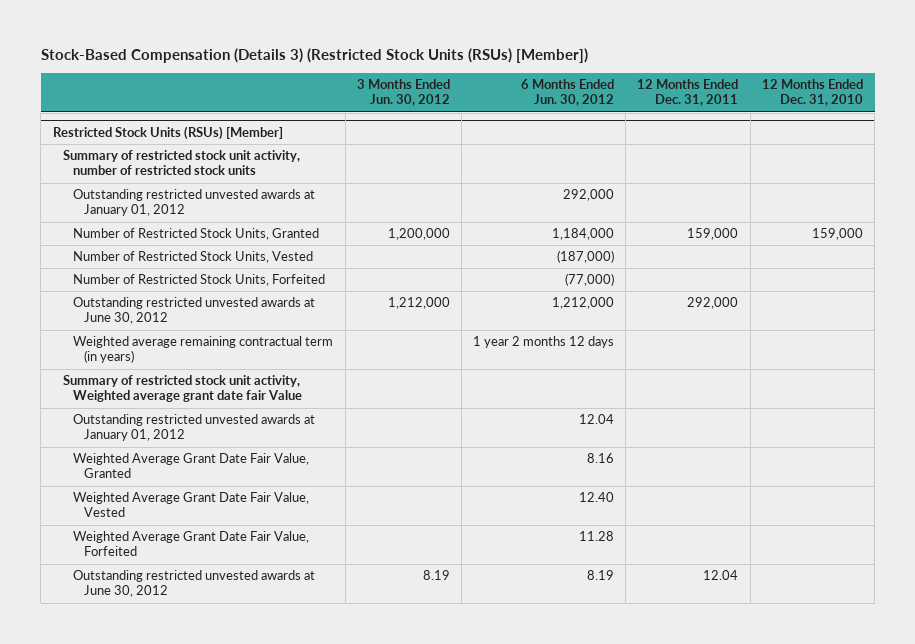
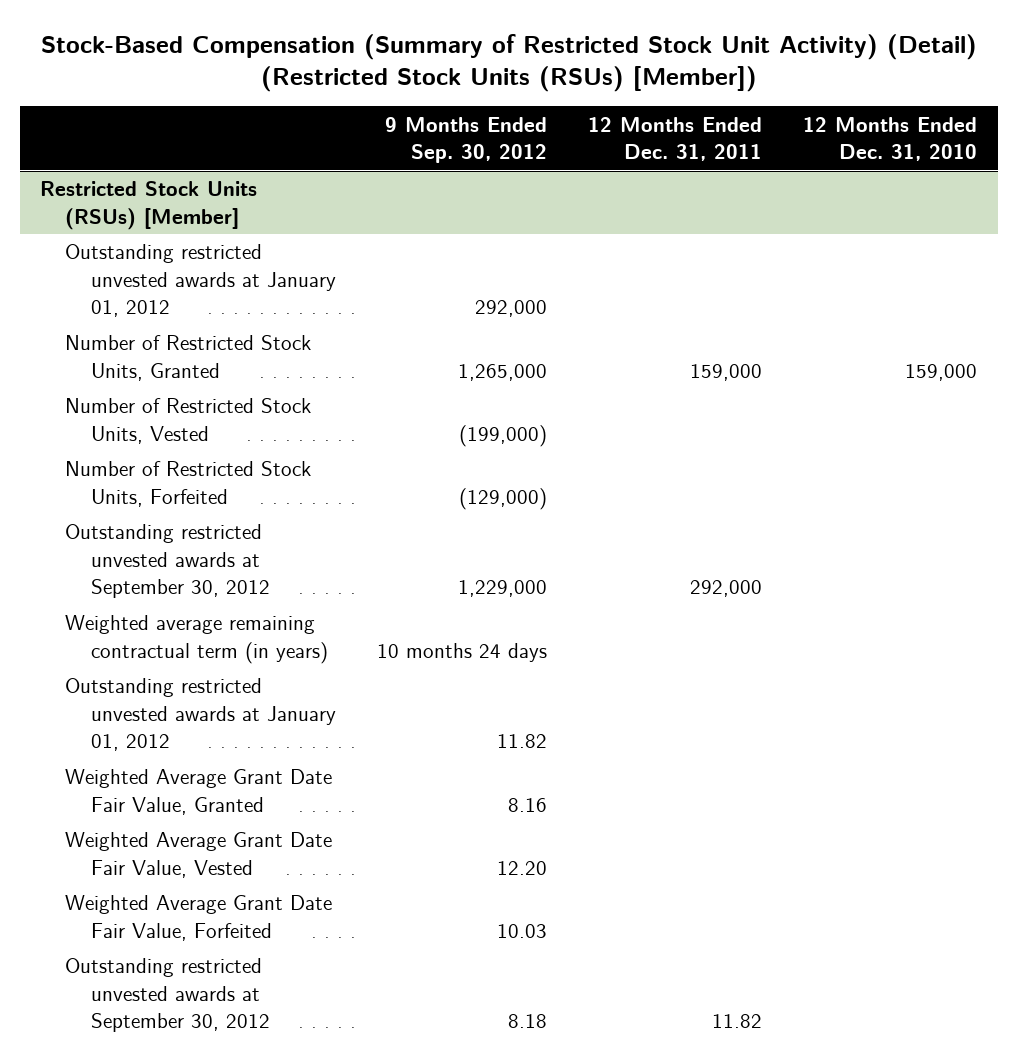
[40,48,588,64] Stock-Based Compensation (Details 3) (Restricted Stock Units (RSUs) [Member]) -> [40,33,977,93] Stock-Based Compensation (Summary of Restricted Stock Unit Activity) (Detail) (Restricted Stock Units (RSUs) [Member])
[356,79,450,107] 3 Months Ended Jun. 30, 2012 -> none
[521,79,615,107] 6 Months Ended Jun. 30, 2012 -> none
none -> [384,116,547,164] 9 Months Ended Sep. 30, 2012
[62,150,300,176] Summary of restricted stock unit activity, number of restricted stock units -> none
[73,297,316,325] Outstanding restricted unvested awards at June 30, 2012 -> [65,524,270,598] Outstanding restricted unvested awards at September 30, 2012
[62,375,303,403] Summary of restricted stock unit activity, Weighted average grant date fair Value -> none
[73,570,316,598] Outstanding restricted unvested awards at June 30, 2012 -> [65,958,270,1032] Outstanding restricted unvested awards at September 30, 2012
[703,570,739,581] 12.04 -> [712,1013,763,1028] 11.82

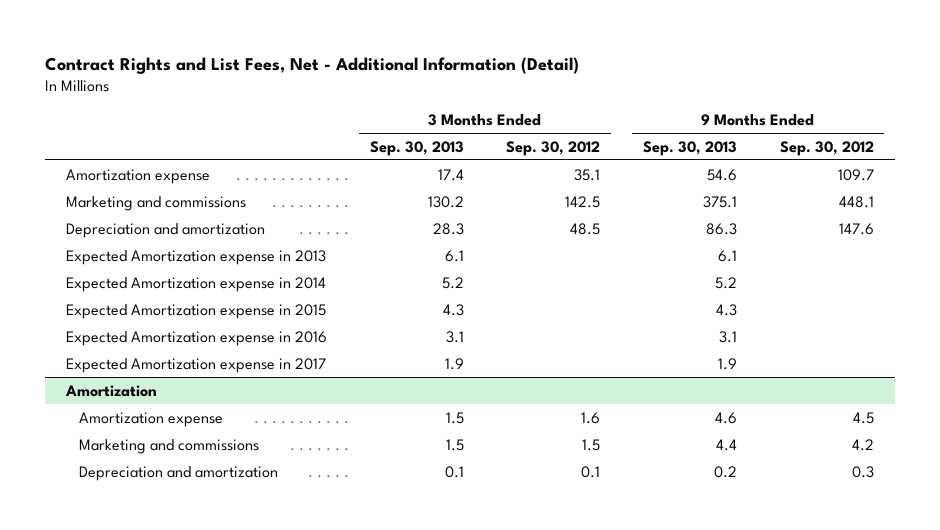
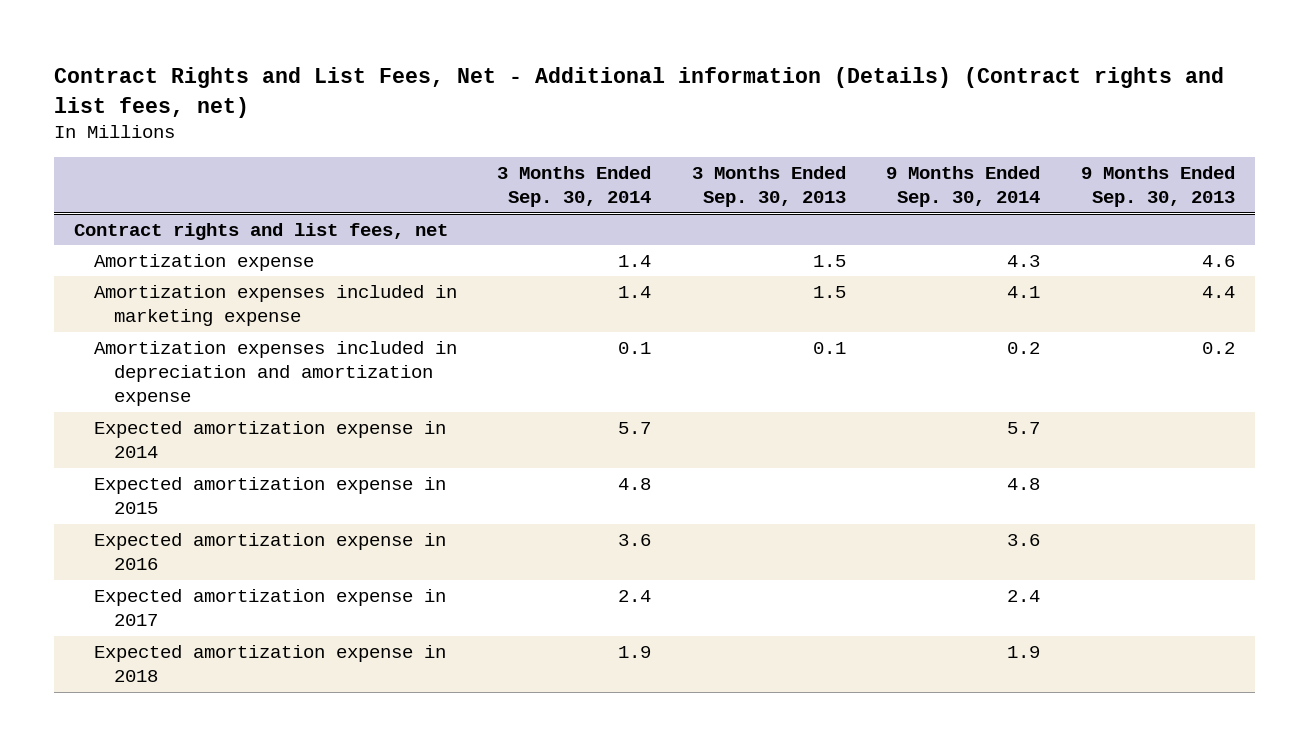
[44,56,579,74] Contract Rights and List Fees, Net - Additional Information (Detail) -> [54,67,1225,118] Contract Rights and List Fees, Net - Additional information (Details) (Contract rights and list fees, net)
[506,140,601,156] Sep. 30, 2012 -> none
[779,140,874,156] Sep. 30, 2012 -> none
none -> [497,165,652,208] 3 Months Ended Sep. 30, 2014
none -> [886,165,1041,208] 9 Months Ended Sep. 30, 2014
[66,168,211,184] Amortization expense -> none
[66,195,247,211] Marketing and commissions -> none
[66,222,266,238] Depreciation and amortization -> none
[66,249,327,265] Expected Amortization expense in 2013 -> none
[66,276,327,292] Expected Amortization expense in 2014 -> none
[66,303,327,319] Expected Amortization expense in 2015 -> none
[66,330,328,346] Expected Amortization expense in 2016 -> none
[66,357,327,373] Expected Amortization expense in 2017 -> none
[65,384,158,397] Amortization -> [74,222,449,240] Contract rights and list fees, net
[79,465,279,481] Depreciation and amortization -> none
[79,438,260,454] Marketing and commissions -> [93,284,457,327] Amortization expenses included in marketing expense
none -> [93,340,457,407] Amortization expenses included in depreciation and amortization expense
none -> [93,420,446,459] Expected amortization expense in 2014
none -> [93,476,446,515] Expected amortization expense in 2015
none -> [93,532,446,571] Expected amortization expense in 2016
none -> [93,588,446,627] Expected amortization expense in 2017
none -> [93,644,446,683] Expected amortization expense in 2018

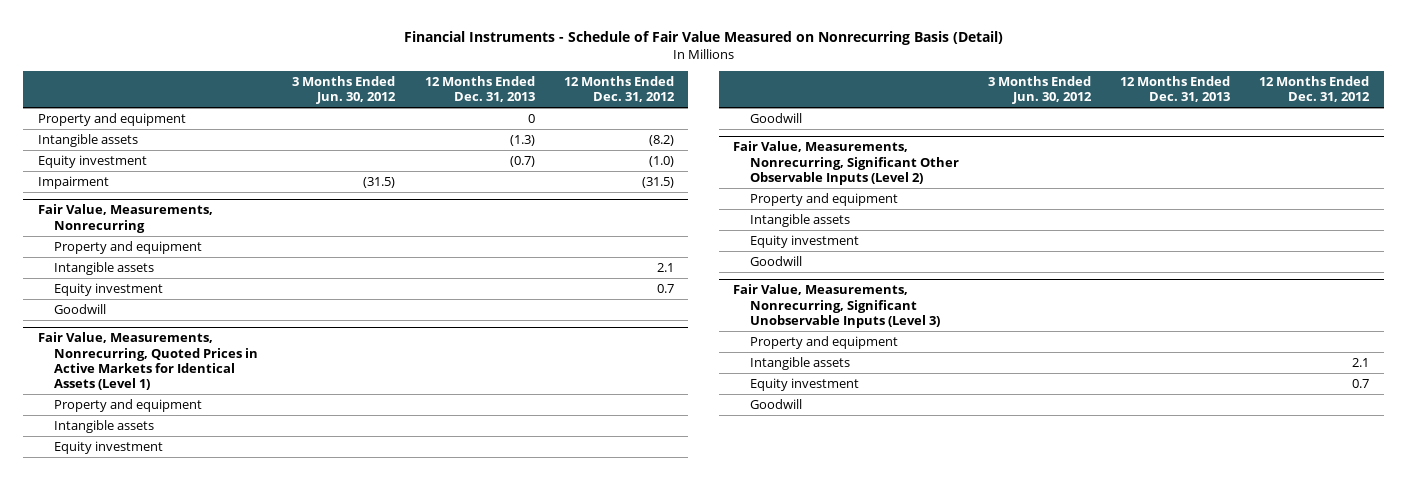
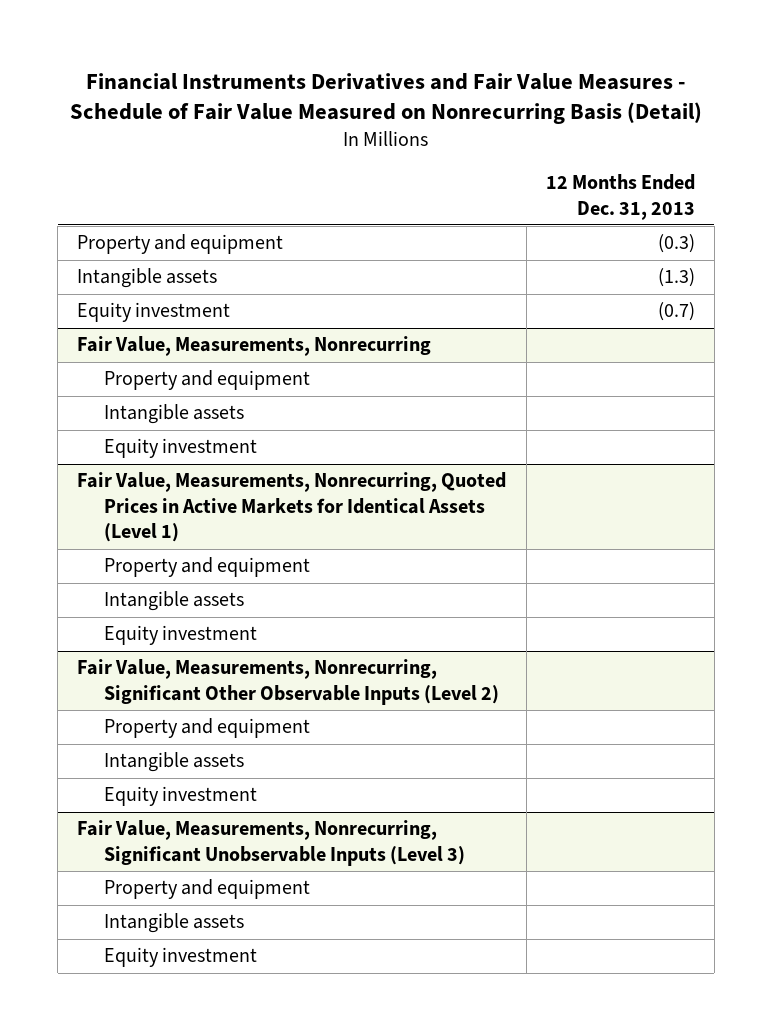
[403,31,1003,46] Financial Instruments - Schedule of Fair Value Measured on Nonrecurring Basis (Detail) -> [70,72,703,125] Financial Instruments Derivatives and Fair Value Measures - Schedule of Fair Value Measured on Nonrecurring Basis (Detail)
[292,76,397,105] 3 Months Ended Jun. 30, 2012 -> none
[563,76,675,103] 12 Months Ended Dec. 31, 2012 -> none
[527,113,535,123] 0 -> [657,234,695,254] (0.3)
[37,175,109,189] Impairment -> none
[54,303,107,314] Goodwill -> none
[750,112,803,123] Goodwill -> none
[750,255,803,266] Goodwill -> none
[750,398,803,409] Goodwill -> none

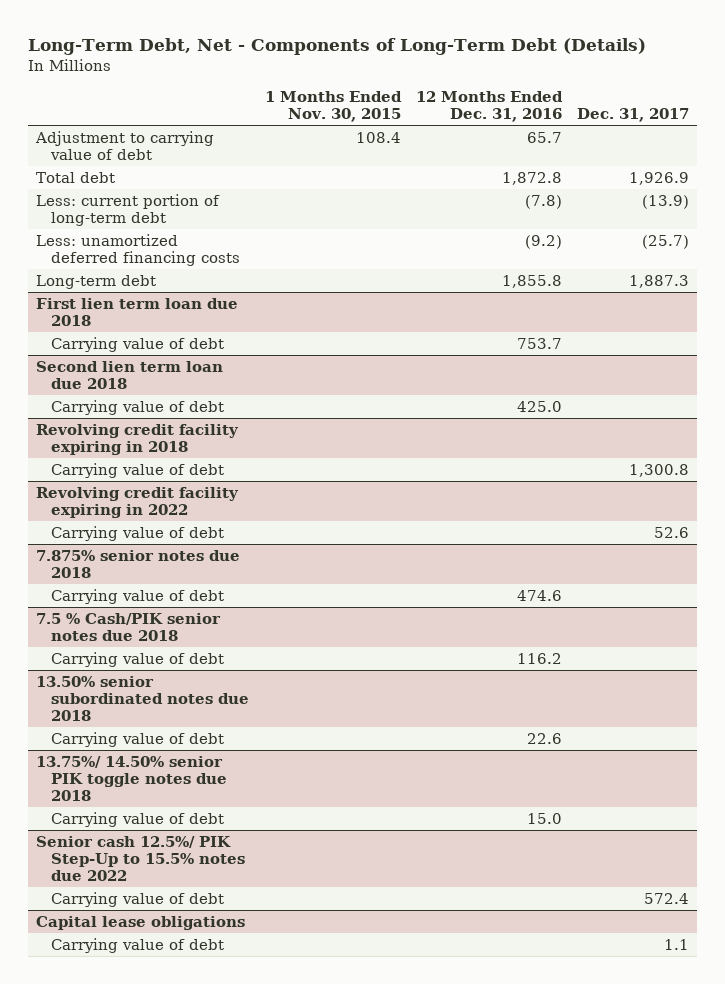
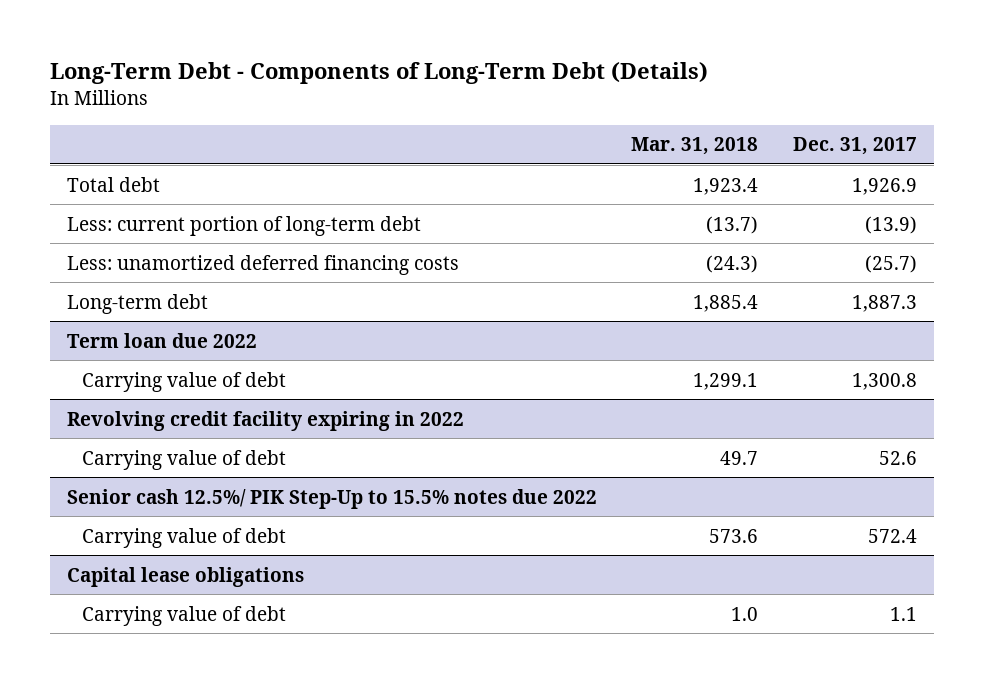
[28,38,647,56] Long-Term Debt, Net - Components of Long-Term Debt (Details) -> [49,62,708,85] Long-Term Debt - Components of Long-Term Debt (Details)
[264,91,402,123] 1 Months Ended Nov. 30, 2015 -> none
[415,91,563,123] 12 Months Ended Dec. 31, 2016 -> none
none -> [631,137,759,156] Mar. 31, 2018
[34,130,214,160] Adjustment to carrying value of debt -> none
[35,297,238,326] First lien term loan due 2018 -> none
[51,336,225,352] Carrying value of debt -> none
[35,360,223,389] Second lien term loan due 2018 -> none
[51,399,225,415] Carrying value of debt -> none
[35,423,239,455] Revolving credit facility expiring in 2018 -> [66,332,257,348] Term loan due 2022
[35,549,240,578] 7.875% senior notes due 2018 -> none
[51,588,225,604] Carrying value of debt -> none
[35,612,221,641] 7.5 % Cash/PIK senior notes due 2018 -> none
[51,651,225,667] Carrying value of debt -> none
[35,675,250,721] 13.50% senior subordinated notes due 2018 -> none
[51,731,225,747] Carrying value of debt -> none
[35,755,228,801] 13.75%/ 14.50% senior PIK toggle notes due 2018 -> none
[51,811,225,827] Carrying value of debt -> none

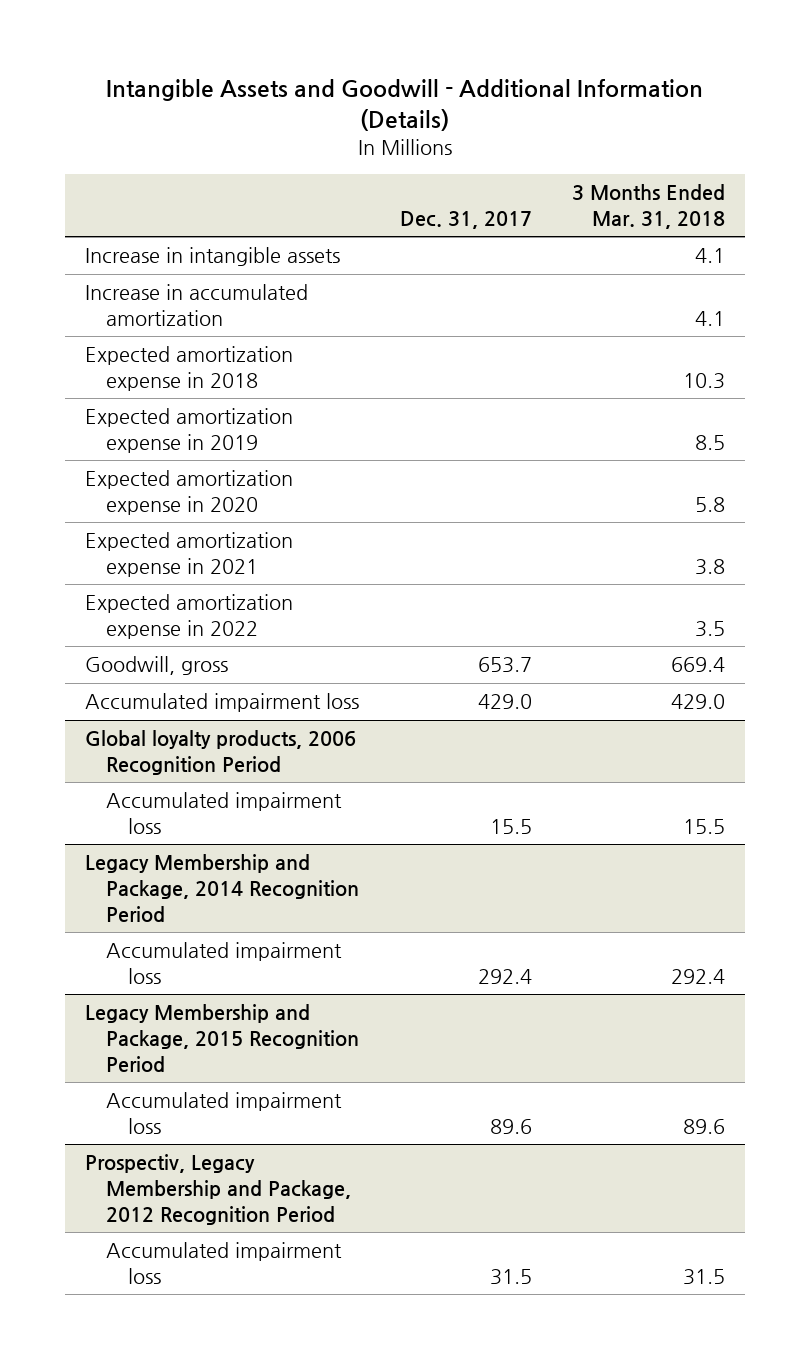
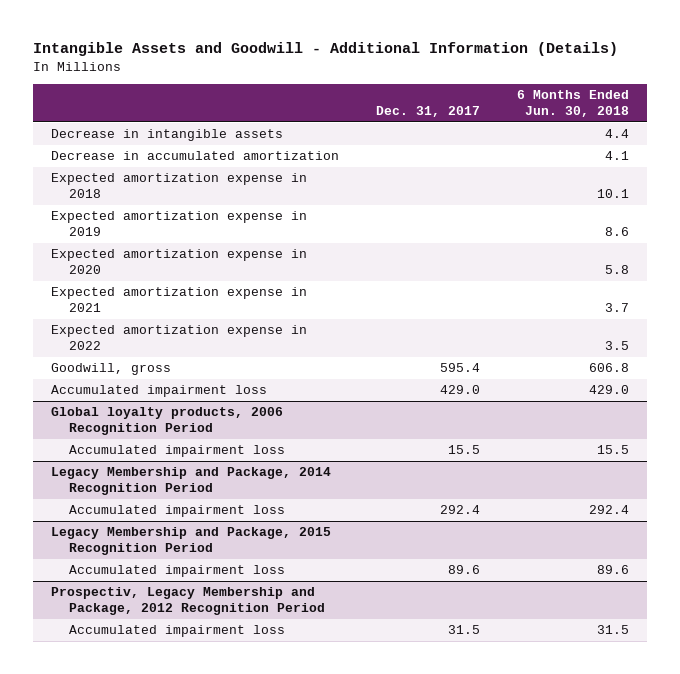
[572,184,726,229] 3 Months Ended Mar. 31, 2018 -> none
none -> [516,90,629,118] 6 Months Ended Jun. 30, 2018
[84,247,340,267] Increase in intangible assets -> [51,129,284,142] Decrease in intangible assets
[84,284,308,327] Increase in accumulated amortization -> [51,151,340,161] Decrease in accumulated amortization
[477,657,532,674] 653.7 -> [439,363,480,373] 595.4

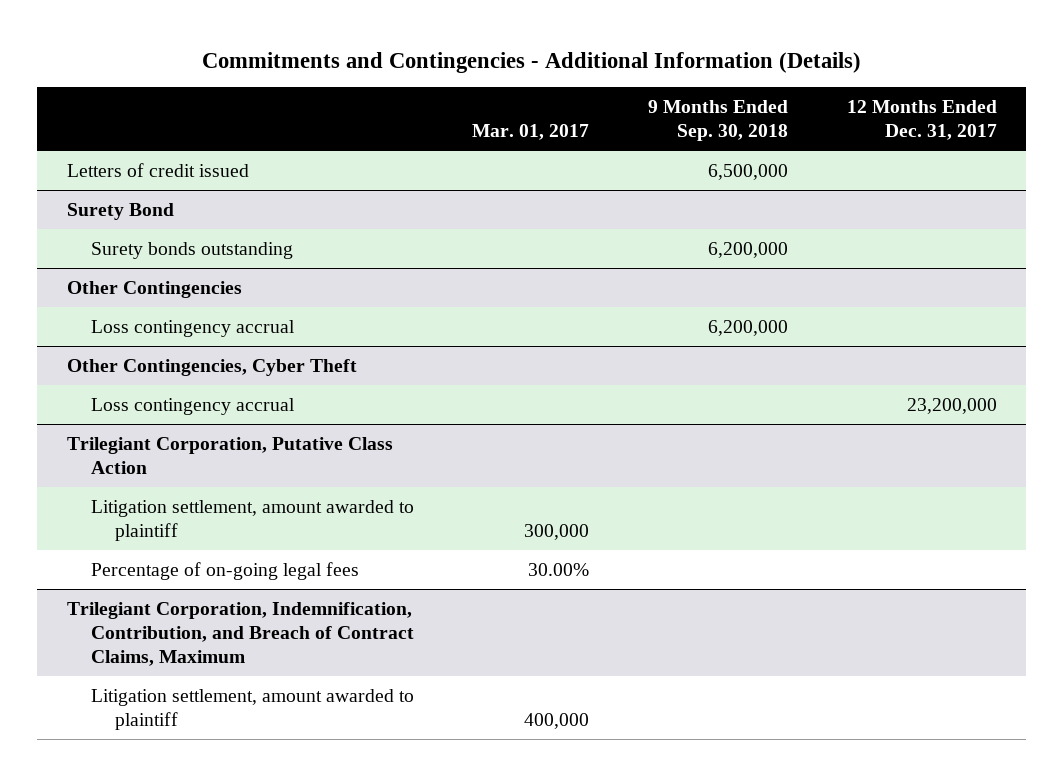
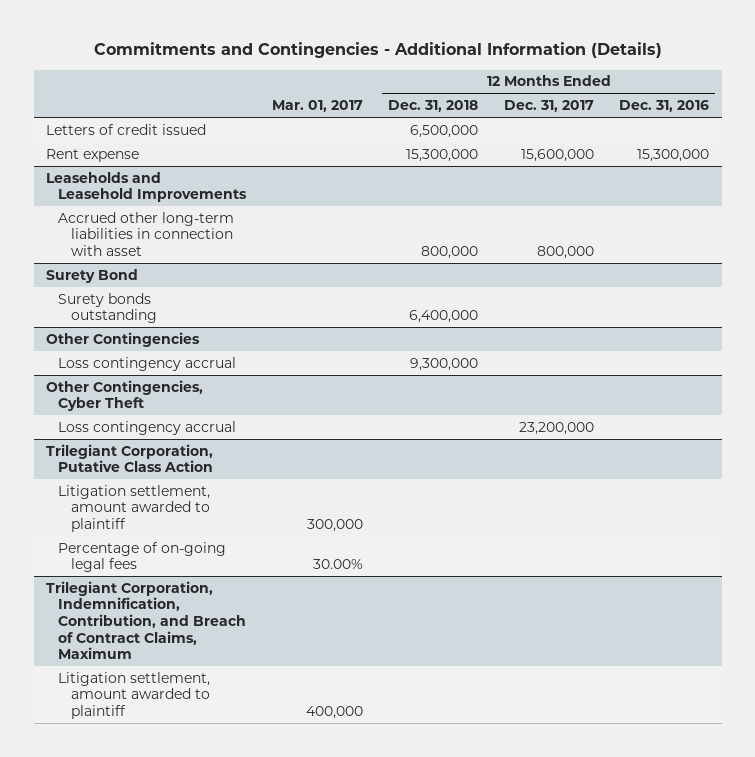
[648,100,789,142] 9 Months Ended Sep. 30, 2018 -> none
none -> [388,100,479,113] Dec. 31, 2018
none -> [618,100,709,113] Dec. 31, 2016
none -> [46,148,140,162] Rent expense
none -> [46,171,248,203] Leaseholds and Leasehold Improvements
none -> [58,211,235,257] Accrued other long-term liabilities in connection with asset

